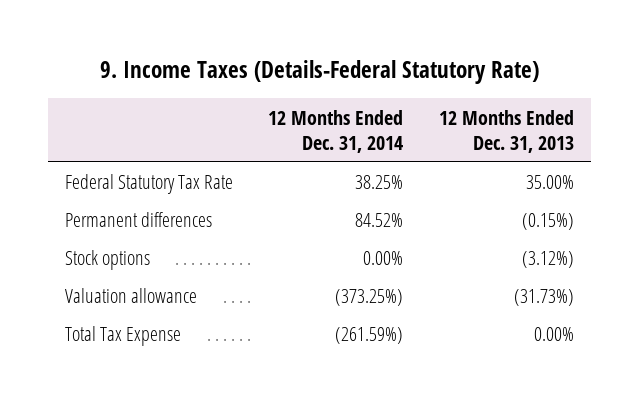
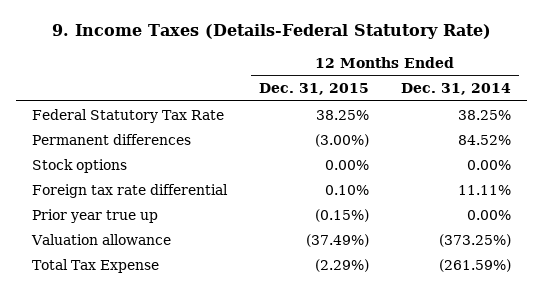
[438,109,574,153] 12 Months Ended Dec. 31, 2013 -> none
none -> [258,82,369,95] Dec. 31, 2015
none -> [31,183,228,198] Foreign tax rate differential
none -> [31,208,158,223] Prior year true up

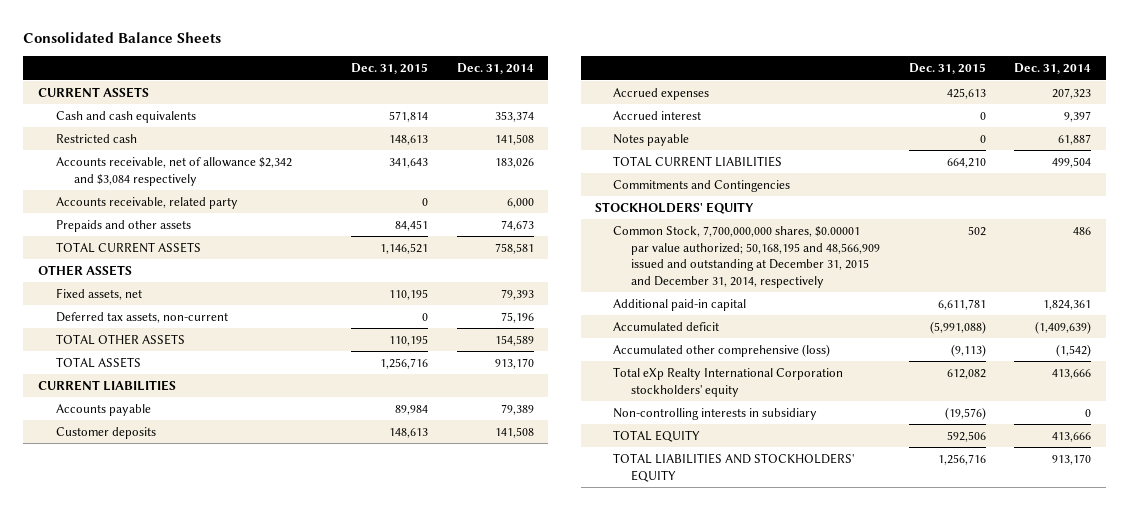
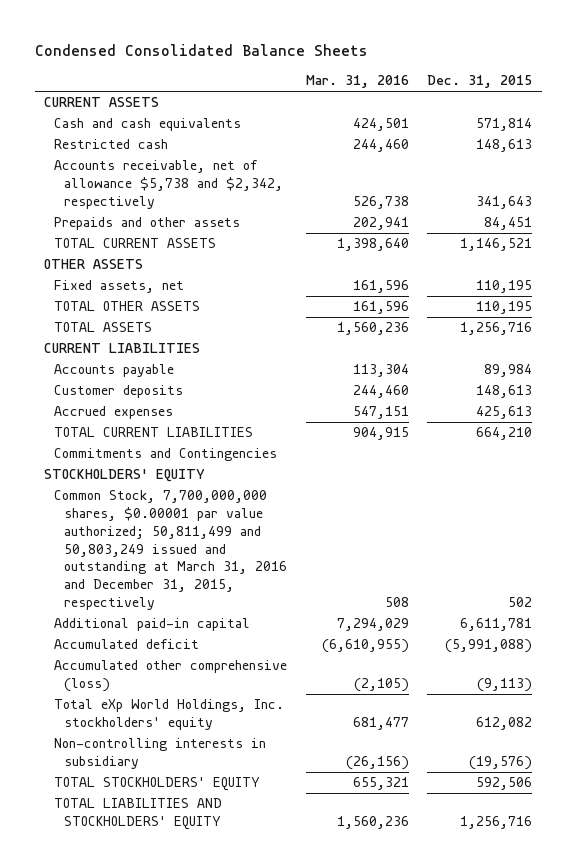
[23,32,222,44] Consolidated Balance Sheets -> [34,44,368,57] Condensed Consolidated Balance Sheets
[457,63,535,75] Dec. 31, 2014 -> none
none -> [305,75,409,89] Mar. 31, 2016
[55,196,238,209] Accounts receivable, related party -> none
[55,156,292,186] Accounts receivable, net of allowance $2,342 and $3,084 respectively -> [53,160,283,209] Accounts receivable, net of allowance $5,738 and $2,342, respectively
[55,311,228,323] Deferred tax assets, non-current -> none
[613,110,702,120] Accrued interest -> none
[613,133,690,146] Notes payable -> none
[613,225,881,289] Common Stock, 7,700,000,000 shares, $0.00001 par value authorized; 50,168,195 and 48,566,909 issued and outstanding at December 31, 2015 and December 31, 2014, respectively -> [53,490,287,610] Common Stock, 7,700,000,000 shares, $0.00001 par value authorized; 50,811,499 and 50,803,249 issued and outstanding at March 31, 2016 and December 31, 2015, respectively
[613,366,844,397] Total eXp Realty International Corporation stockholders' equity -> [53,699,284,731] Total eXp World Holdings, Inc. stockholders' equity
[613,429,701,442] TOTAL EQUITY -> [53,777,260,792] TOTAL STOCKHOLDERS' EQUITY

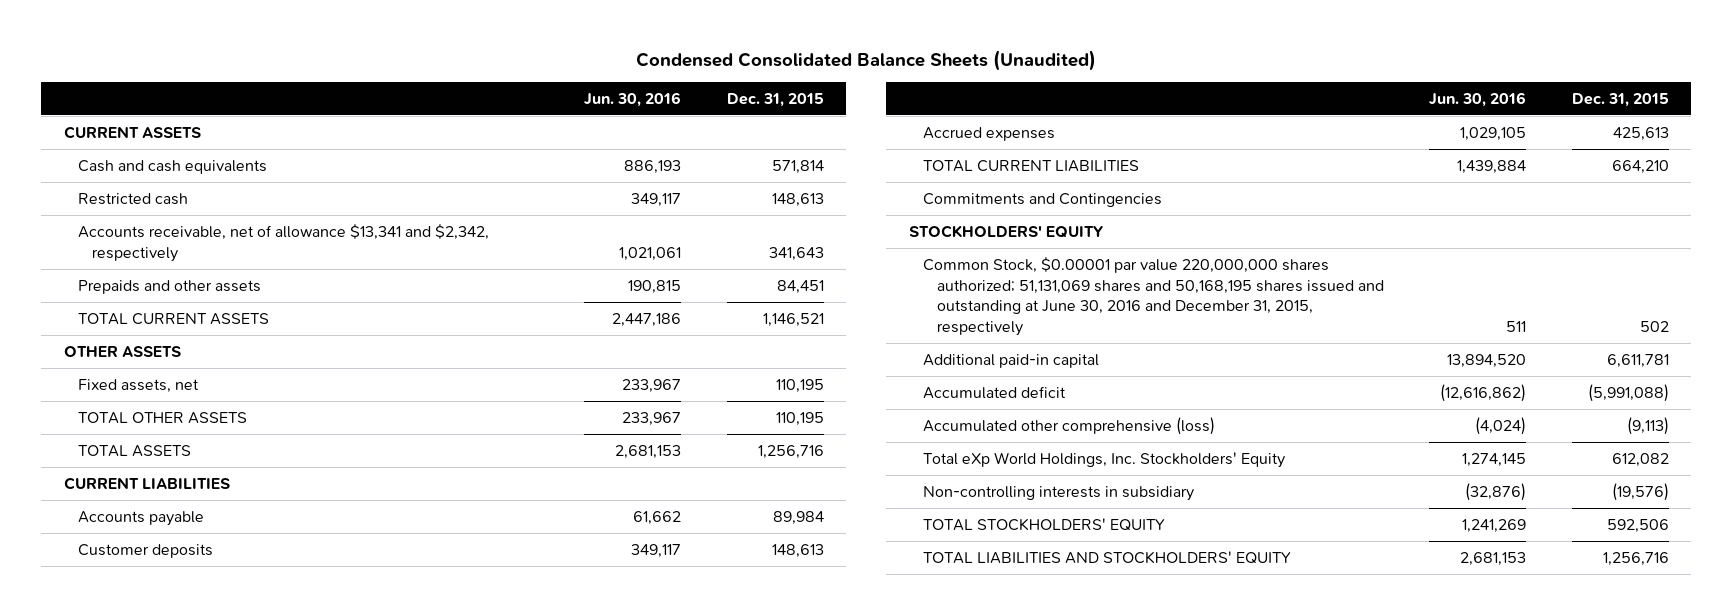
[34,44,368,57] Condensed Consolidated Balance Sheets -> [636,49,1097,71] Condensed Consolidated Balance Sheets (Unaudited)
[305,75,409,89] Mar. 31, 2016 -> none
none -> [584,91,682,107] Jun. 30, 2016
[53,160,283,209] Accounts receivable, net of allowance $5,738 and $2,342, respectively -> [77,224,489,262] Accounts receivable, net of allowance $13,341 and $2,342, respectively
[53,490,287,610] Common Stock, 7,700,000,000 shares, $0.00001 par value authorized; 50,811,499 and 50,803,249 issued and outstanding at March 31, 2016 and December 31, 2015, respectively -> [922,257,1384,336] Common Stock, $0.00001 par value 220,000,000 shares authorized; 51,131,069 shares and 50,168,195 shares issued and outstanding at June 30, 2016 and December 31, 2015, respectively
[53,699,284,731] Total eXp World Holdings, Inc. stockholders' equity -> [922,452,1285,469] Total eXp World Holdings, Inc. Stockholders' Equity

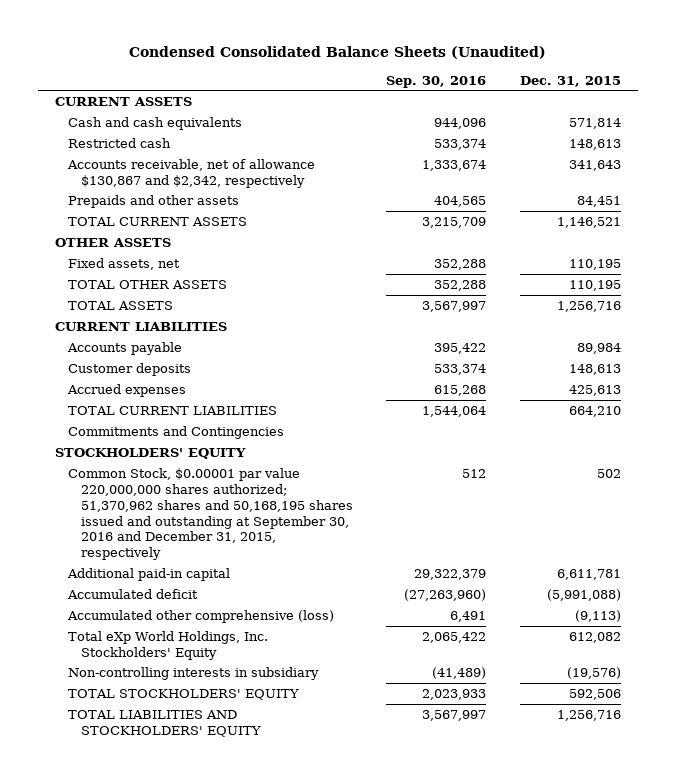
[584,91,682,107] Jun. 30, 2016 -> none
none -> [386,75,487,88] Sep. 30, 2016
[77,224,489,262] Accounts receivable, net of allowance $13,341 and $2,342, respectively -> [66,158,315,188] Accounts receivable, net of allowance $130,867 and $2,342, respectively
[922,257,1384,336] Common Stock, $0.00001 par value 220,000,000 shares authorized; 51,131,069 shares and 50,168,195 shares issued and outstanding at June 30, 2016 and December 31, 2015, respectively -> [67,467,353,561] Common Stock, $0.00001 par value 220,000,000 shares authorized; 51,370,962 shares and 50,168,195 shares issued and outstanding at September 30, 2016 and December 31, 2015, respectively

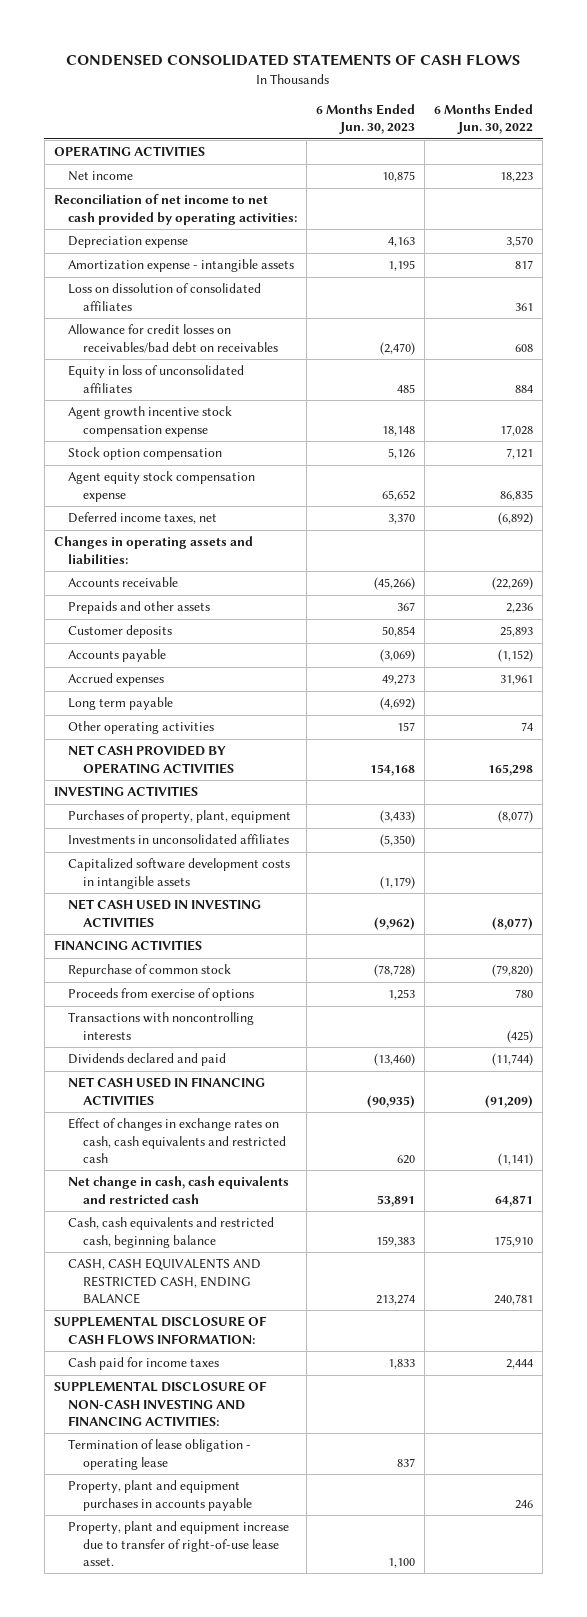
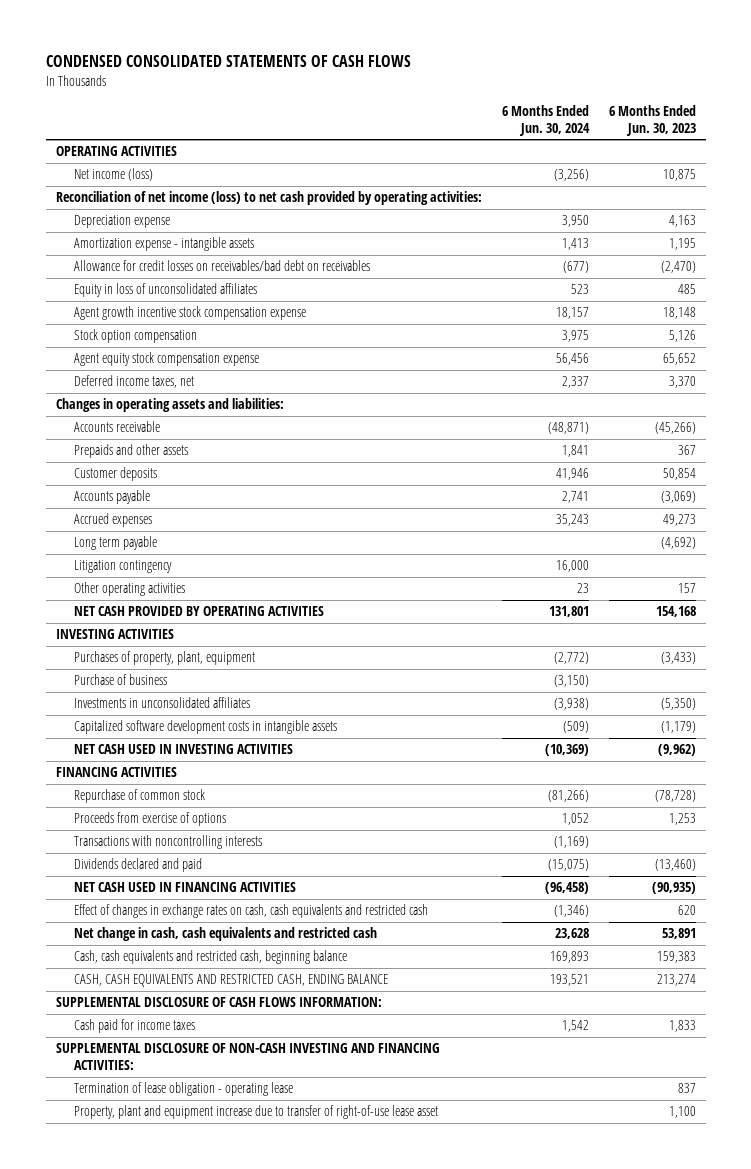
[434,103,534,135] 6 Months Ended Jun. 30, 2022 -> none
none -> [501,104,590,136] 6 Months Ended Jun. 30, 2024
[68,171,134,182] Net income -> [74,168,154,182] Net income (loss)
[53,194,298,225] Reconciliation of net income to net cash provided by operating activities: -> [55,191,482,206] Reconciliation of net income (loss) to net cash provided by operating activities:
[68,283,262,311] Loss on dissolution of consolidated affiliates -> none
none -> [74,560,173,574] Litigation contingency
none -> [74,674,168,686] Purchase of business
[68,1480,253,1511] Property, plant and equipment purchases in accounts payable -> none
[68,1521,290,1566] Property, plant and equipment increase due to transfer of right-of-use lease asset. -> [74,1105,439,1120] Property, plant and equipment increase due to transfer of right-of-use lease asset

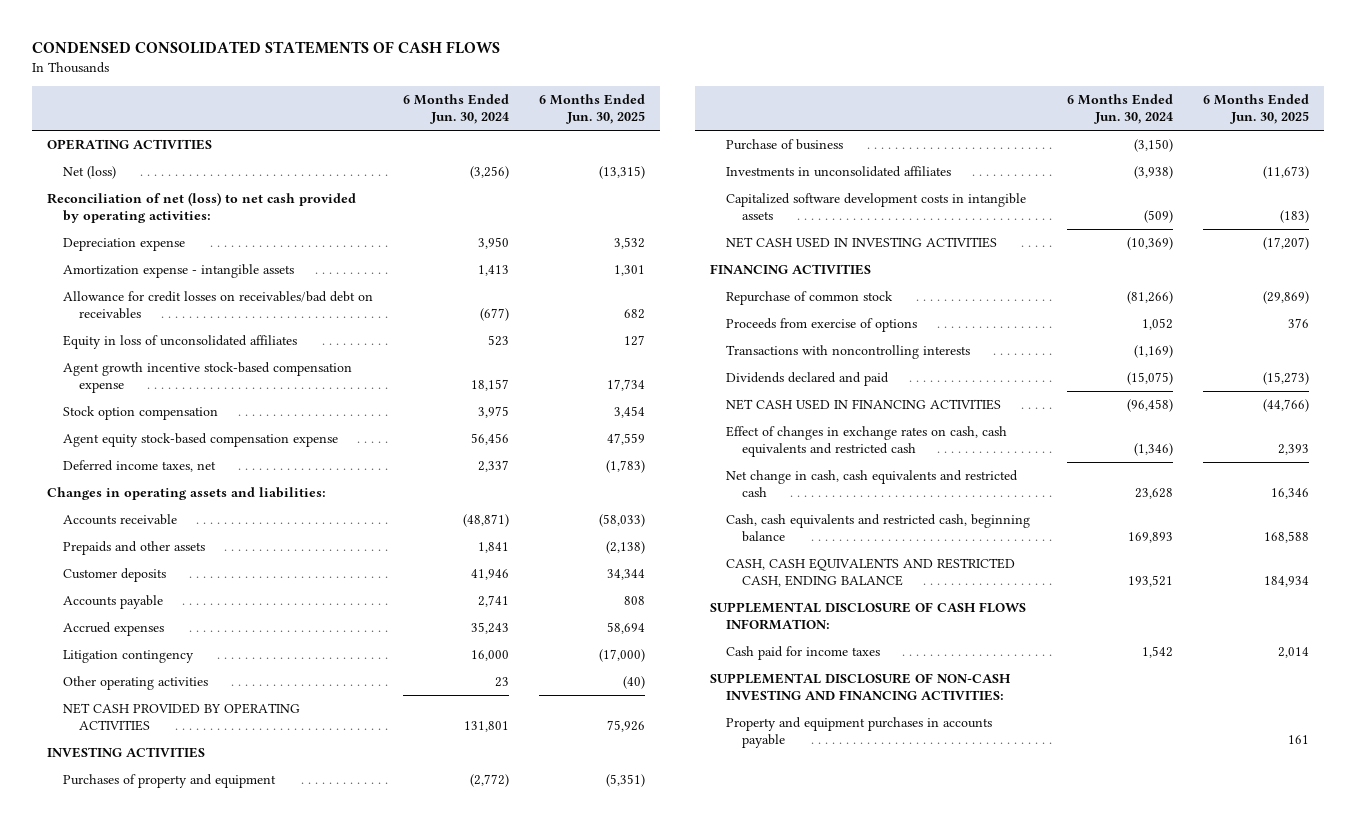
[608,104,696,136] 6 Months Ended Jun. 30, 2023 -> none
none -> [539,94,646,125] 6 Months Ended Jun. 30, 2025
[74,168,154,182] Net income (loss) -> [62,166,116,180] Net (loss)
[55,191,482,206] Reconciliation of net income (loss) to net cash provided by operating activities: -> [46,192,356,224] Reconciliation of net (loss) to net cash provided by operating activities:
[74,306,307,321] Agent growth incentive stock compensation expense -> [62,362,352,394] Agent growth incentive stock-based compensation expense
[74,352,260,367] Agent equity stock compensation expense -> [62,433,338,448] Agent equity stock-based compensation expense
[74,536,158,551] Long term payable -> none
[74,651,256,666] Purchases of property, plant, equipment -> [62,774,276,789] Purchases of property and equipment
[74,1082,294,1097] Termination of lease obligation - operating lease -> none
[74,1105,439,1120] Property, plant and equipment increase due to transfer of right-of-use lease asset -> none
none -> [726,717,993,749] Property and equipment purchases in accounts payable

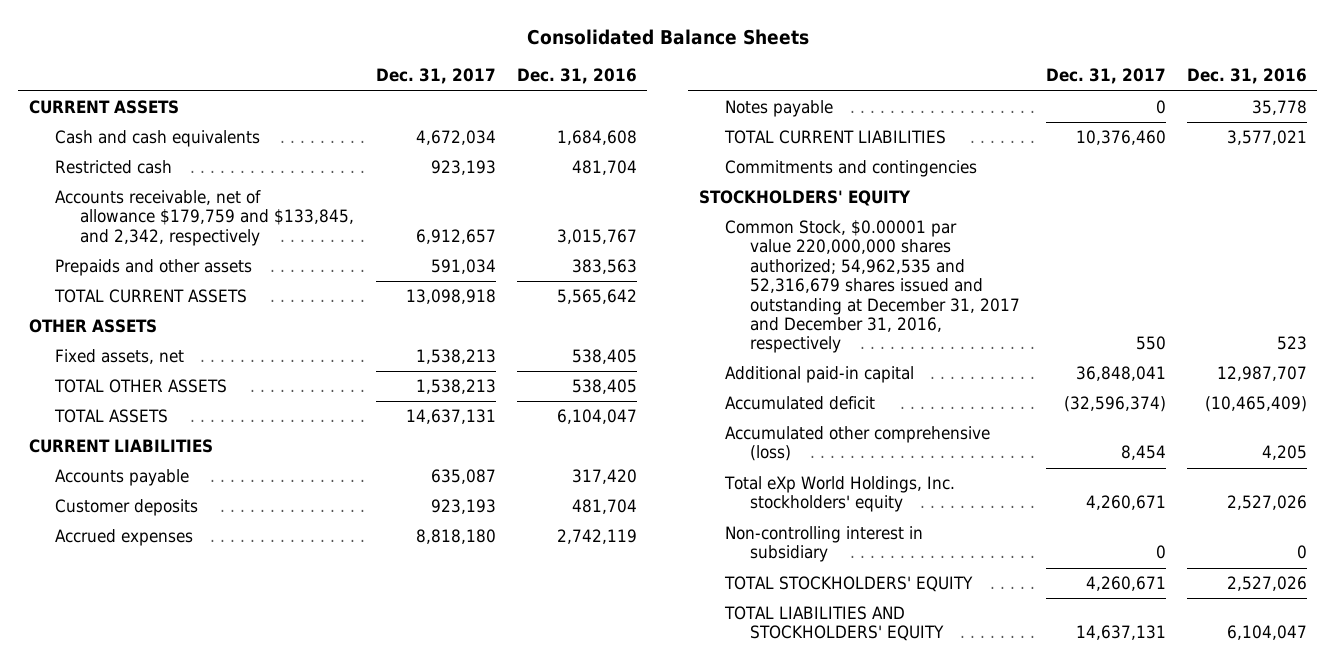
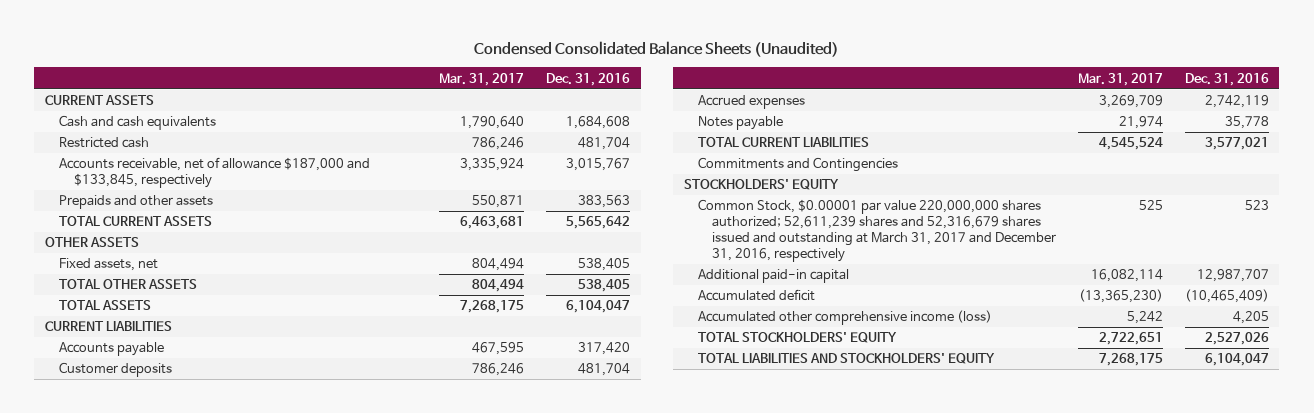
[526,29,809,46] Consolidated Balance Sheets -> [473,41,839,58] Condensed Consolidated Balance Sheets (Unaudited)
[375,68,496,85] Dec. 31, 2017 -> none
none -> [439,72,525,86] Mar. 31, 2017
[54,190,355,246] Accounts receivable, net of allowance $179,759 and $133,845, and 2,342, respectively -> [59,157,371,189] Accounts receivable, net of allowance $187,000 and $133,845, respectively
[724,160,977,178] Commitments and contingencies -> [698,157,899,173] Commitments and Contingencies
[724,220,1021,354] Common Stock, $0.00001 par value 220,000,000 shares authorized; 54,962,535 and 52,316,679 shares issued and outstanding at December 31, 2017 and December 31, 2016, respectively -> [698,199,1057,263] Common Stock, $0.00001 par value 220,000,000 shares authorized; 52,611,239 shares and 52,316,679 shares issued and outstanding at March 31, 2017 and December 31, 2016, respectively
[723,476,955,513] Total eXp World Holdings, Inc. stockholders' equity -> none
[724,526,923,563] Non-controlling interest in subsidiary -> none
[724,426,990,462] Accumulated other comprehensive (loss) -> [698,310,993,326] Accumulated other comprehensive income (loss)

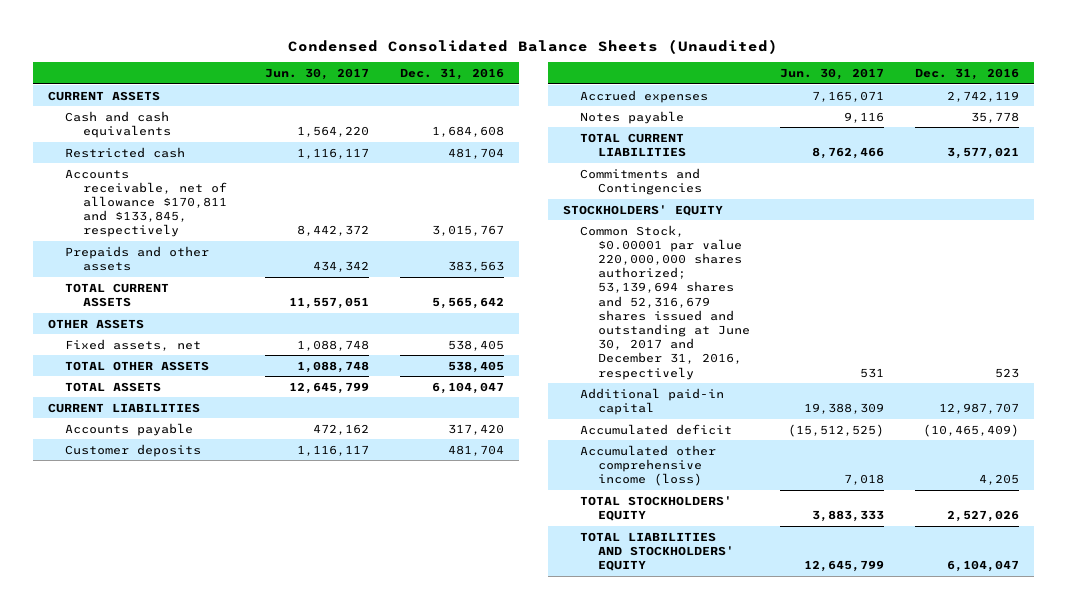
[439,72,525,86] Mar. 31, 2017 -> none
none -> [265,68,370,81] Jun. 30, 2017
[59,157,371,189] Accounts receivable, net of allowance $187,000 and $133,845, respectively -> [65,168,227,238] Accounts receivable, net of allowance $170,811 and $133,845, respectively
[698,199,1057,263] Common Stock, $0.00001 par value 220,000,000 shares authorized; 52,611,239 shares and 52,316,679 shares issued and outstanding at March 31, 2017 and December 31, 2016, respectively -> [580,224,750,380] Common Stock, $0.00001 par value 220,000,000 shares authorized; 53,139,694 shares and 52,316,679 shares issued and outstanding at June 30, 2017 and December 31, 2016, respectively

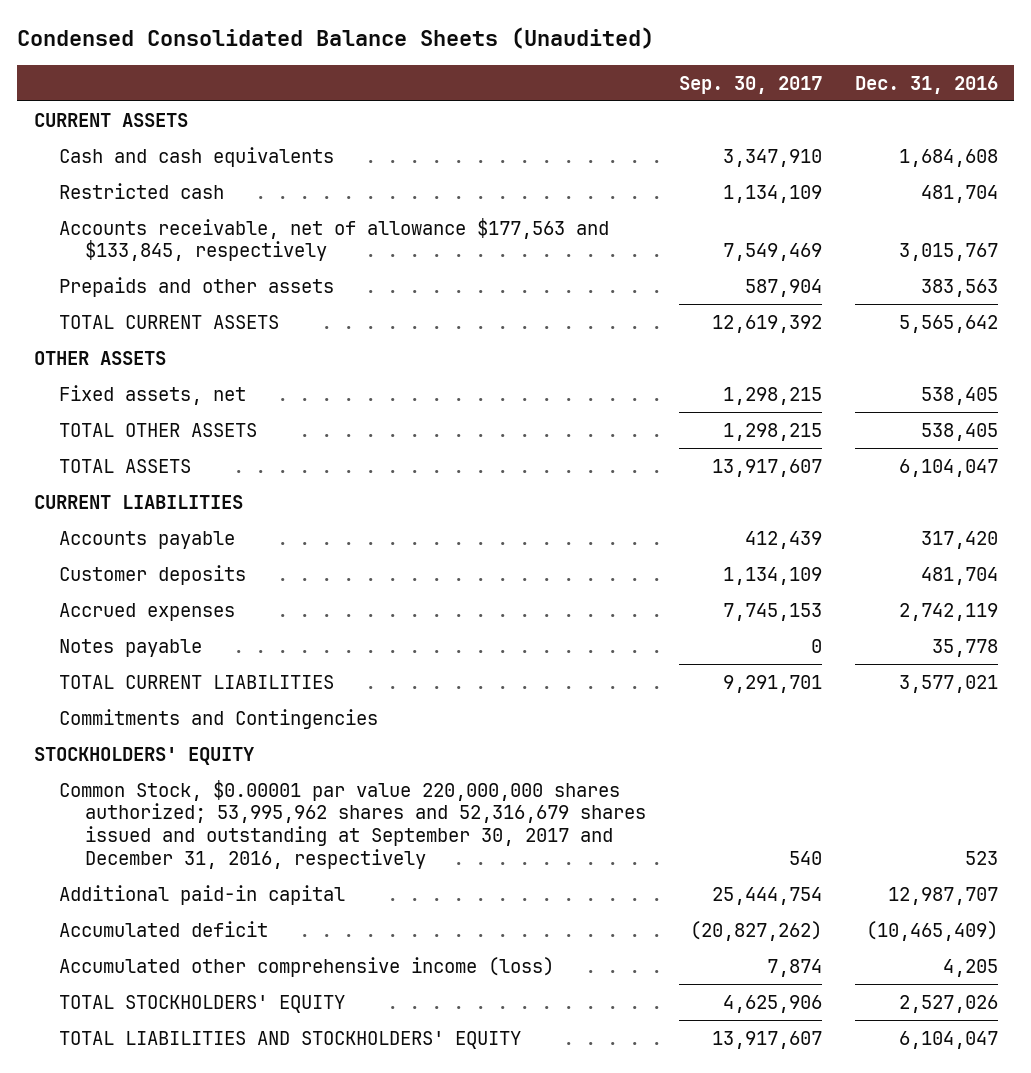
[265,68,370,81] Jun. 30, 2017 -> none
none -> [678,75,822,94] Sep. 30, 2017
[65,168,227,238] Accounts receivable, net of allowance $170,811 and $133,845, respectively -> [59,217,610,262] Accounts receivable, net of allowance $177,563 and $133,845, respectively
[580,224,750,380] Common Stock, $0.00001 par value 220,000,000 shares authorized; 53,139,694 shares and 52,316,679 shares issued and outstanding at June 30, 2017 and December 31, 2016, respectively -> [59,779,646,869] Common Stock, $0.00001 par value 220,000,000 shares authorized; 53,995,962 shares and 52,316,679 shares issued and outstanding at September 30, 2017 and December 31, 2016, respectively

